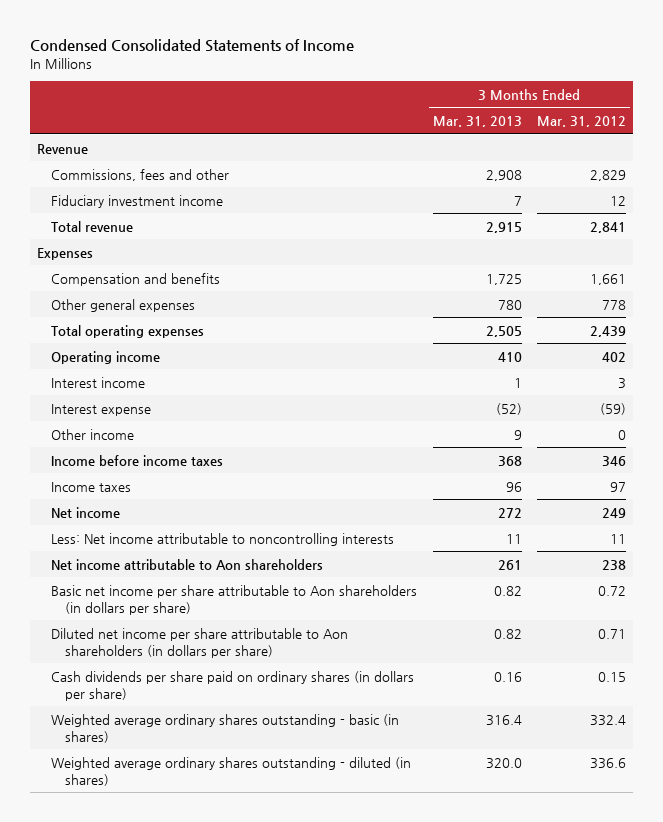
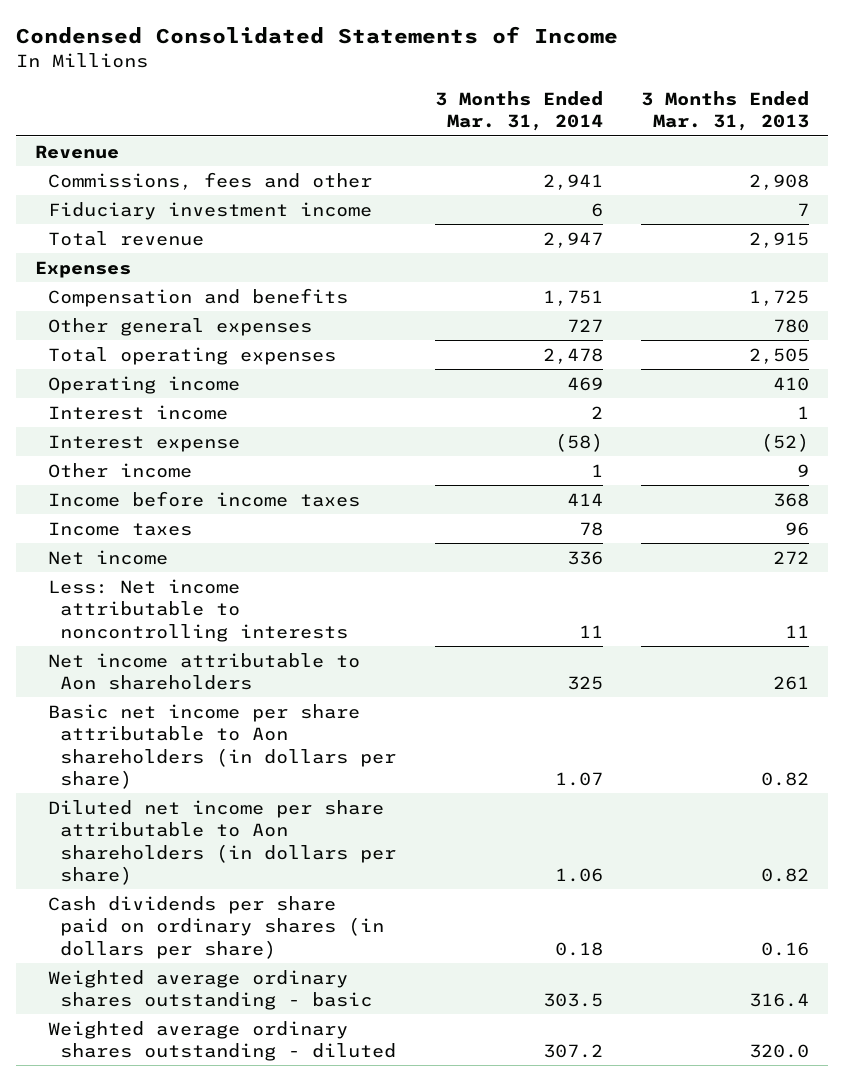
[536,116,626,128] Mar. 31, 2012 -> none
none -> [434,90,603,132] 3 Months Ended Mar. 31, 2014
[51,713,400,743] Weighted average ordinary shares outstanding - basic (in shares) -> [47,969,372,1011] Weighted average ordinary shares outstanding - basic
[51,756,412,786] Weighted average ordinary shares outstanding - diluted (in shares) -> [47,1020,396,1062] Weighted average ordinary shares outstanding - diluted

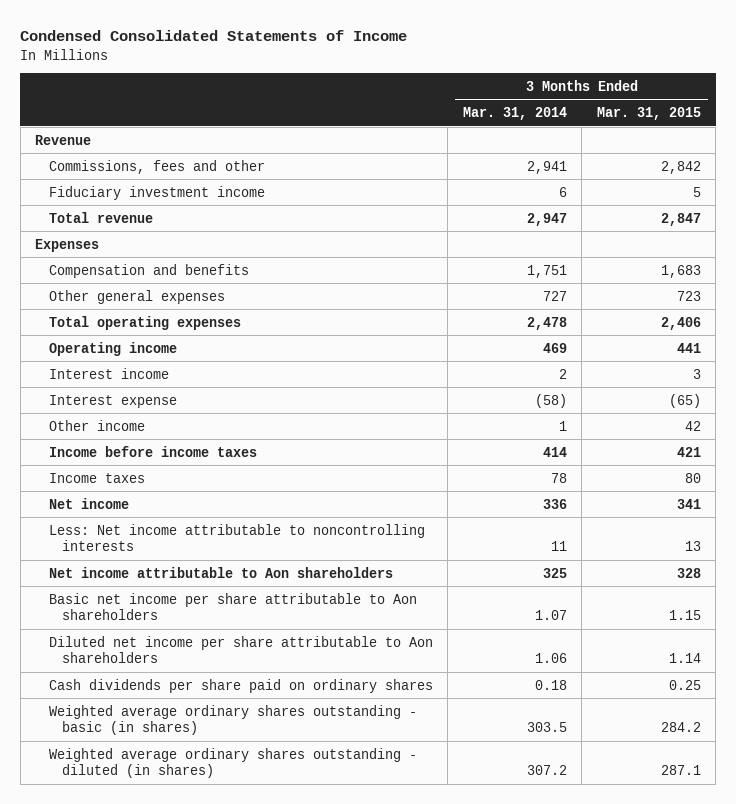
[641,90,810,132] 3 Months Ended Mar. 31, 2013 -> none
none -> [596,107,701,121] Mar. 31, 2015
[47,703,396,790] Basic net income per share attributable to Aon shareholders (in dollars per share) -> [48,592,417,620] Basic net income per share attributable to Aon shareholders
[47,799,396,886] Diluted net income per share attributable to Aon shareholders (in dollars per share) -> [48,635,433,663] Diluted net income per share attributable to Aon shareholders
[47,895,384,959] Cash dividends per share paid on ordinary shares (in dollars per share) -> [48,678,433,693] Cash dividends per share paid on ordinary shares
[47,969,372,1011] Weighted average ordinary shares outstanding - basic -> [48,704,417,735] Weighted average ordinary shares outstanding - basic (in shares)
[47,1020,396,1062] Weighted average ordinary shares outstanding - diluted -> [48,747,417,778] Weighted average ordinary shares outstanding - diluted (in shares)

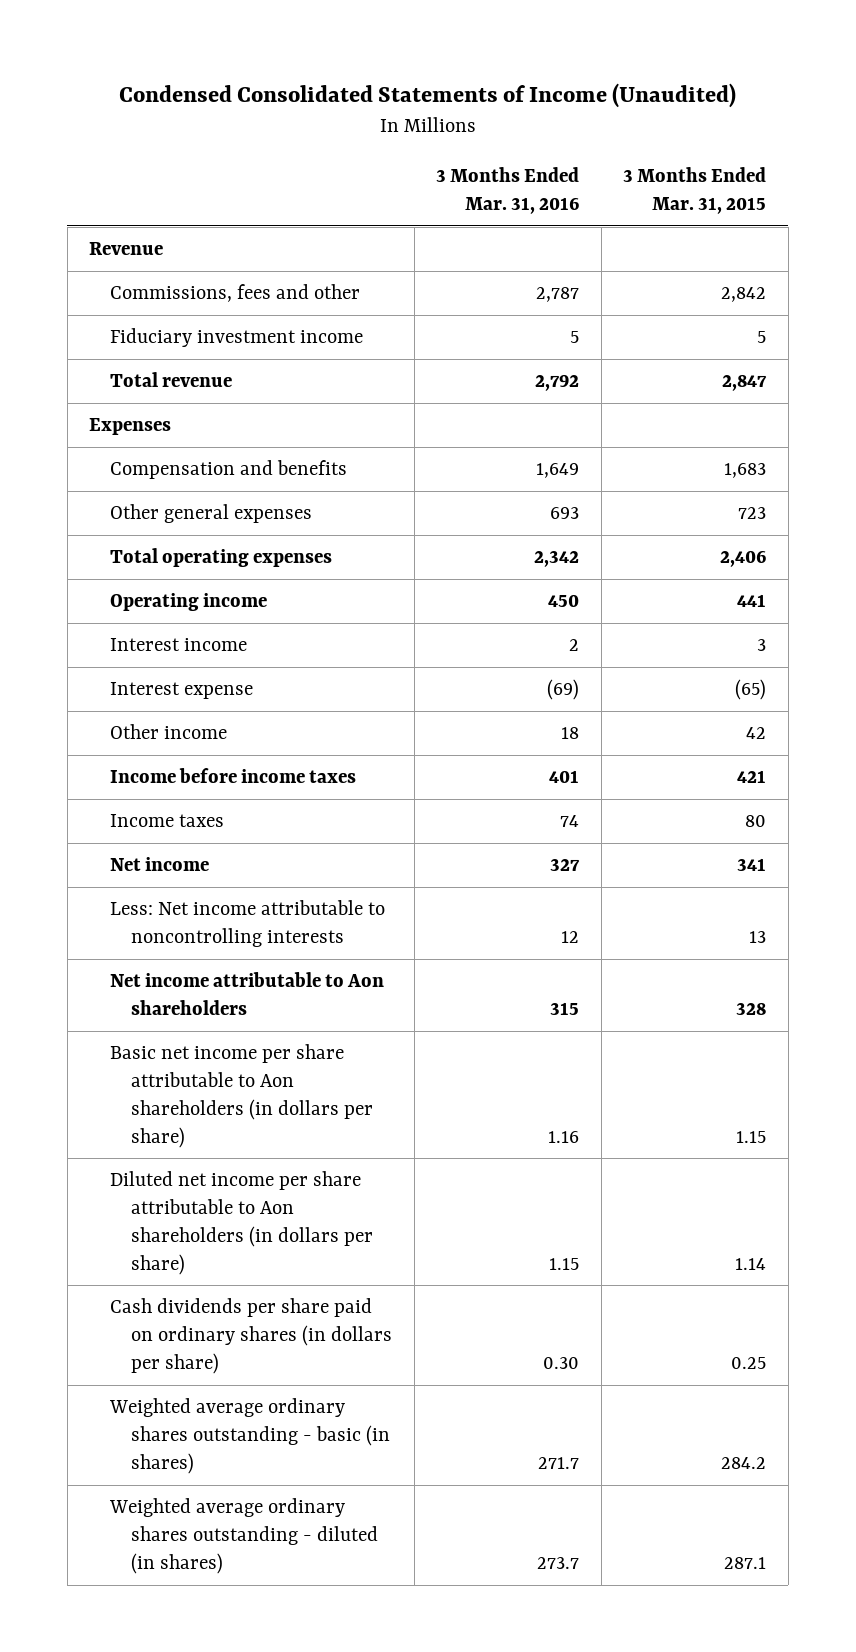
[20,30,408,42] Condensed Consolidated Statements of Income -> [118,82,736,108] Condensed Consolidated Statements of Income (Unaudited)
[462,107,567,121] Mar. 31, 2014 -> none
none -> [436,167,580,215] 3 Months Ended Mar. 31, 2016
[48,592,417,620] Basic net income per share attributable to Aon shareholders -> [110,1044,374,1148] Basic net income per share attributable to Aon shareholders (in dollars per share)
[48,635,433,663] Diluted net income per share attributable to Aon shareholders -> [110,1171,374,1275] Diluted net income per share attributable to Aon shareholders (in dollars per share)
[48,678,433,693] Cash dividends per share paid on ordinary shares -> [110,1298,393,1375] Cash dividends per share paid on ordinary shares (in dollars per share)

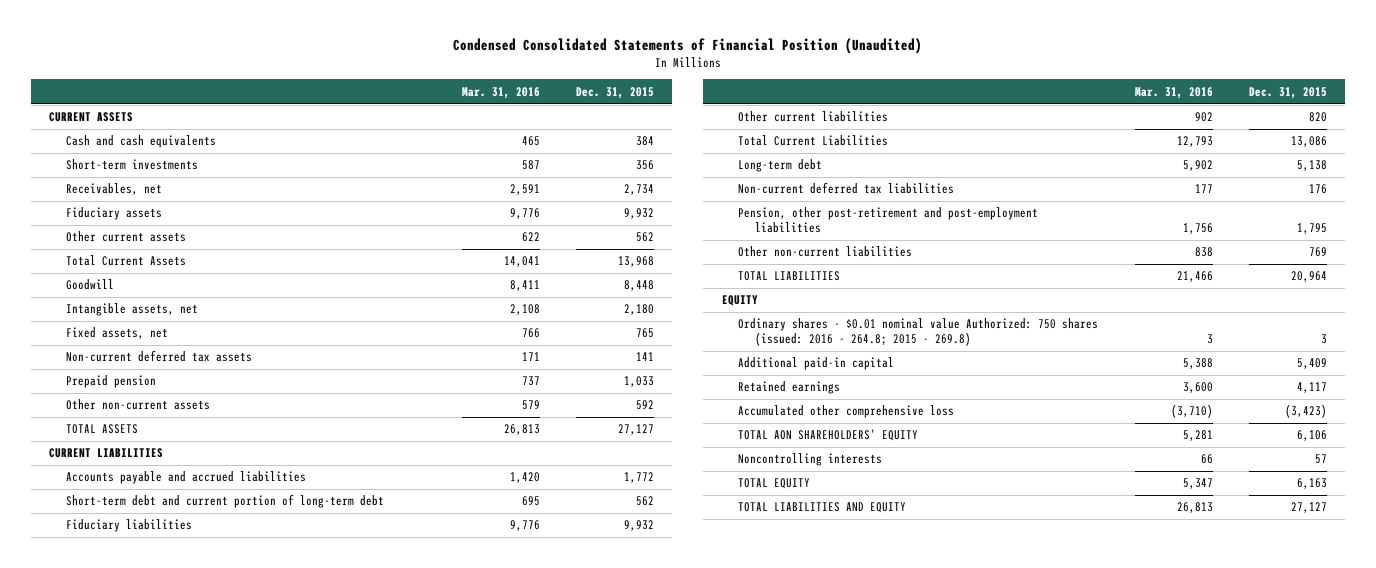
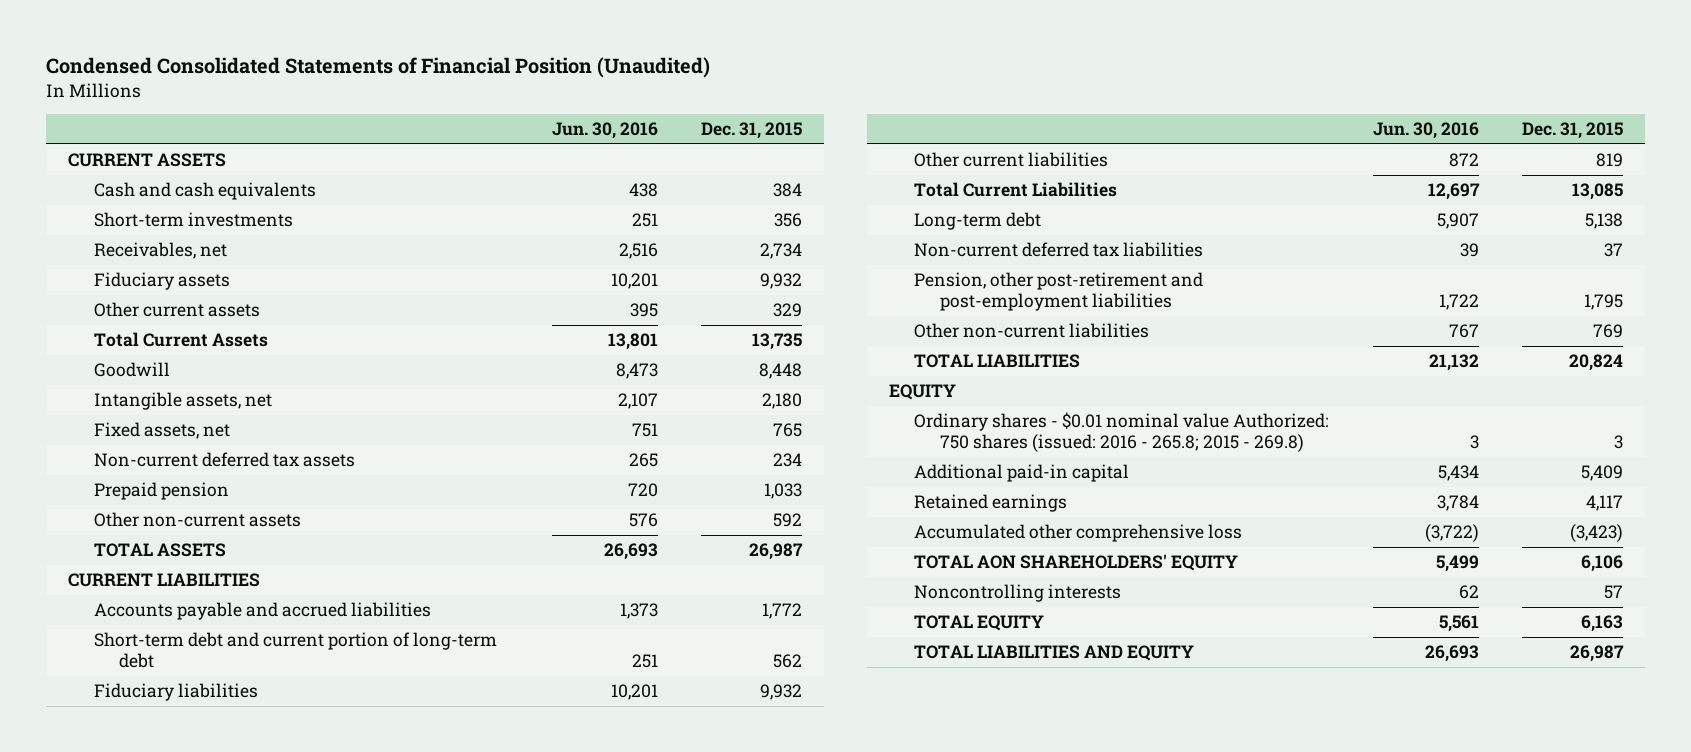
[461,86,540,99] Mar. 31, 2016 -> none
none -> [551,122,658,140] Jun. 30, 2016
[636,232,655,243] 562 -> [773,303,803,318] 329
[618,256,655,268] 13,968 -> [752,333,803,351] 13,735
[636,352,655,362] 141 -> [773,453,803,468] 234
[618,424,655,436] 27,127 -> [749,543,804,561] 26,987
[1309,112,1328,123] 820 -> [1596,153,1624,168] 819
[1291,136,1328,148] 13,086 -> [1572,183,1624,201] 13,085
[1309,184,1328,195] 176 -> [1604,243,1624,258] 37
[1291,271,1328,283] 20,964 -> [1569,354,1624,372] 20,824
[738,318,1099,346] Ordinary shares - $0.01 nominal value Authorized: 750 shares (issued: 2016 - 264.8; 2015 - 269.8) -> [914,412,1330,453] Ordinary shares - $0.01 nominal value Authorized: 750 shares (issued: 2016 - 265.8; 2015 - 269.8)
[1291,502,1328,514] 27,127 -> [1570,645,1625,663] 26,987

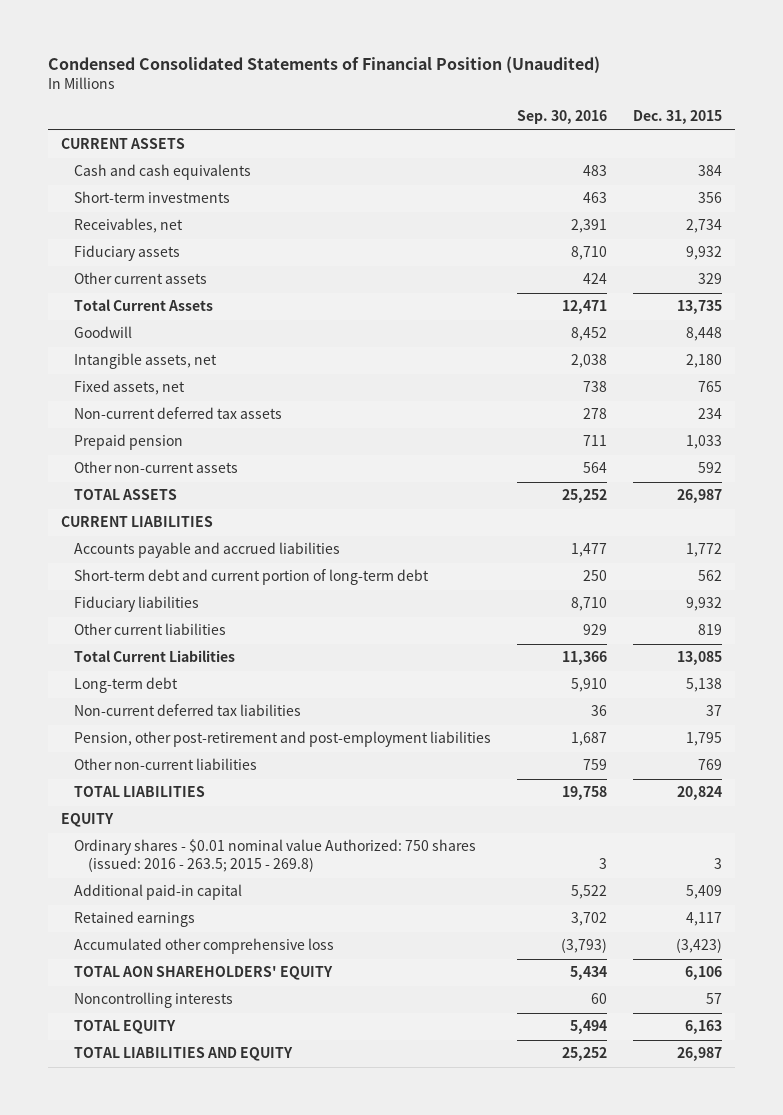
[551,122,658,140] Jun. 30, 2016 -> none
none -> [517,110,608,125] Sep. 30, 2016
[914,412,1330,453] Ordinary shares - $0.01 nominal value Authorized: 750 shares (issued: 2016 - 265.8; 2015 - 269.8) -> [74,839,477,873] Ordinary shares - $0.01 nominal value Authorized: 750 shares (issued: 2016 - 263.5; 2015 - 269.8)

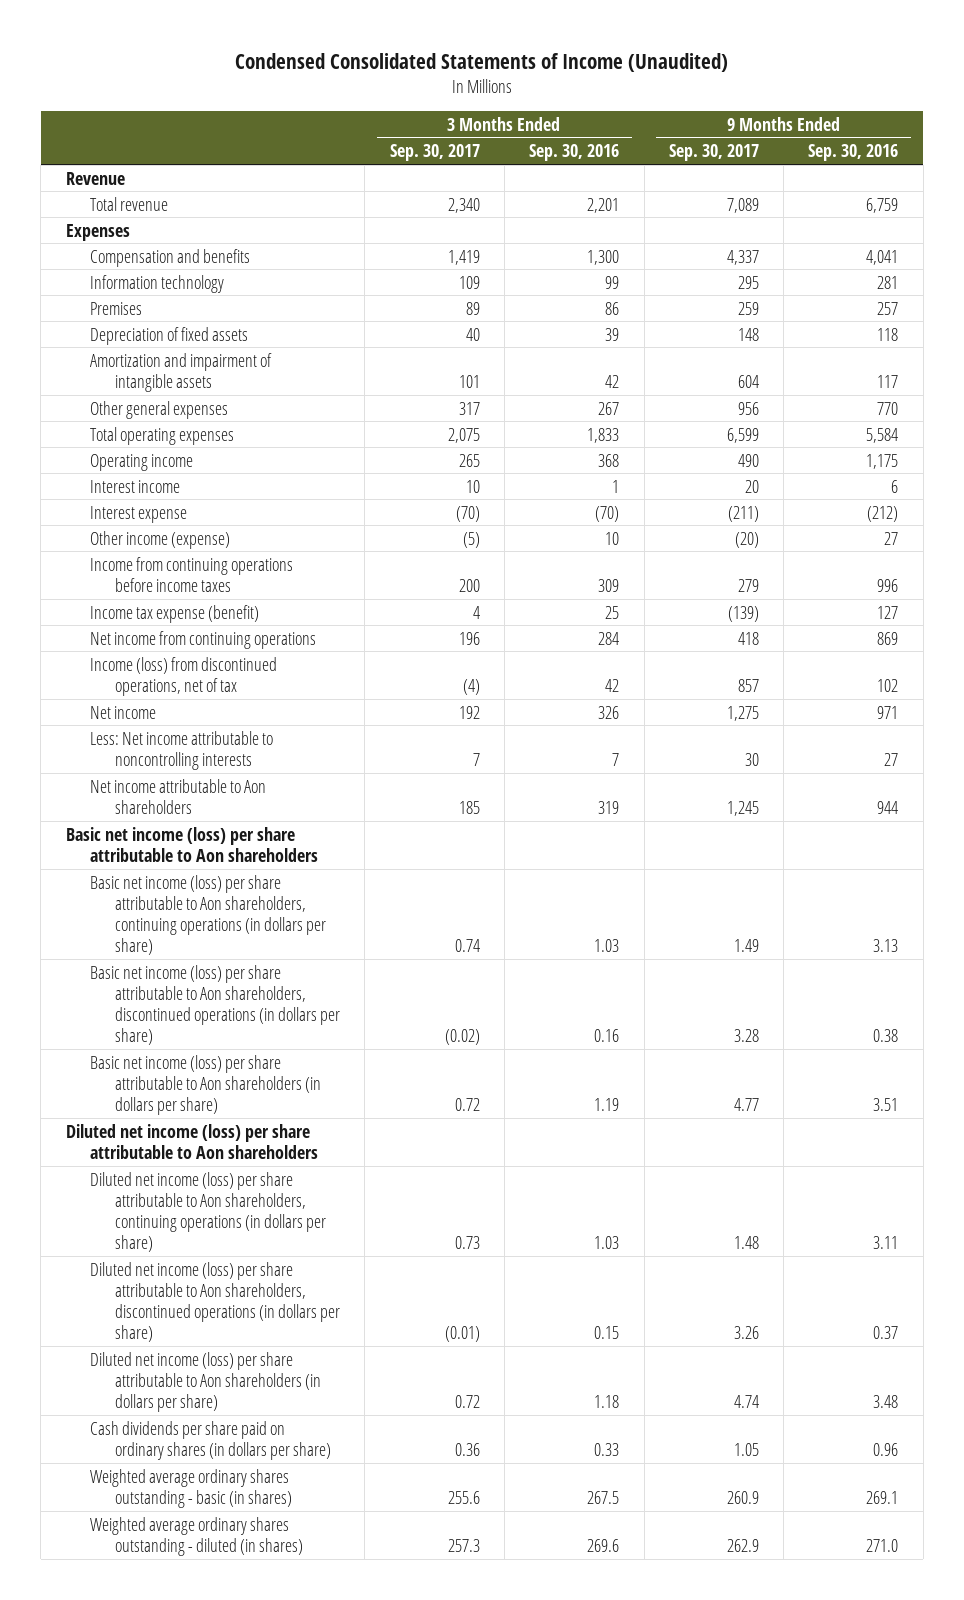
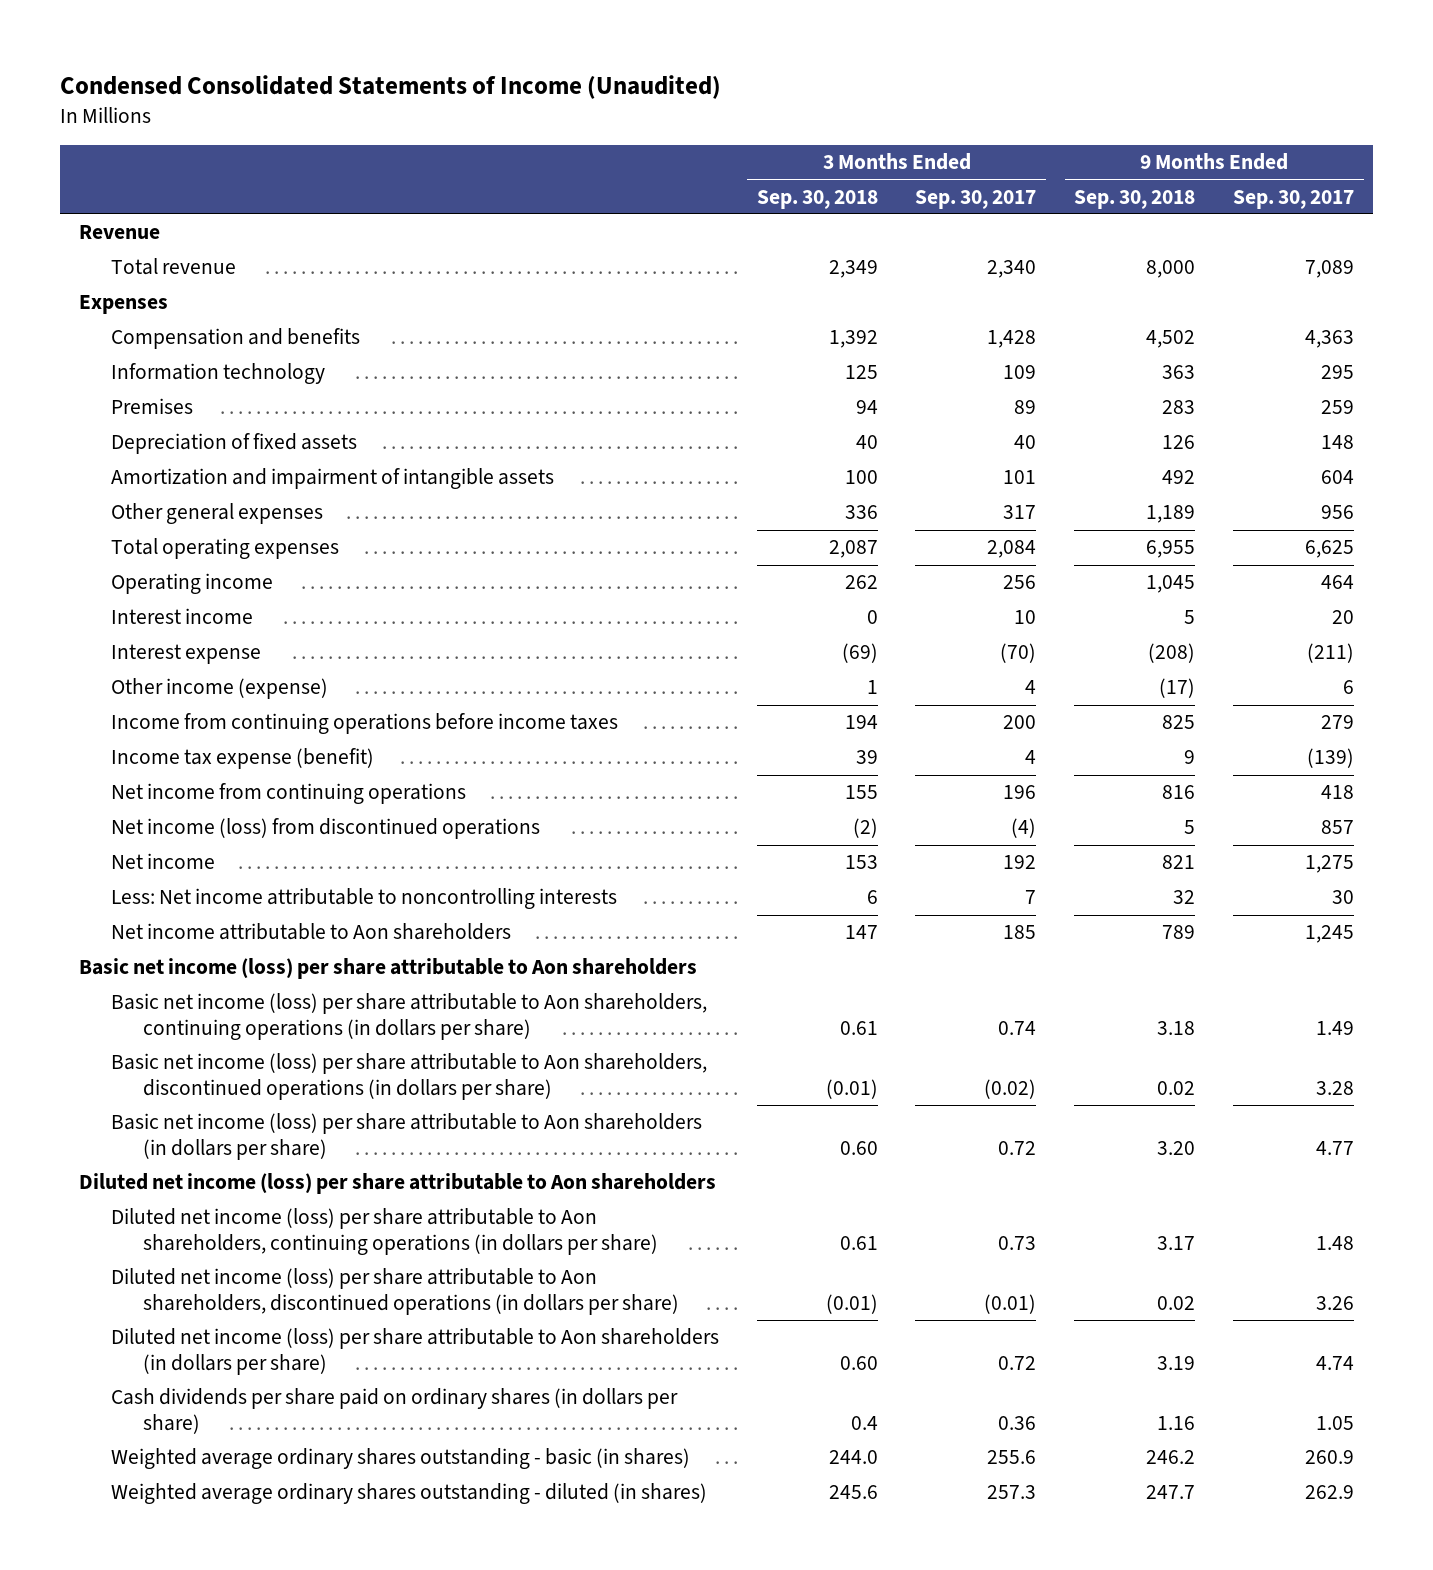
[529,144,620,162] Sep. 30, 2016 -> none
[808,144,899,162] Sep. 30, 2016 -> none
none -> [756,189,878,209] Sep. 30, 2018
none -> [1074,189,1196,209] Sep. 30, 2018
[447,249,480,265] 1,419 -> [987,330,1037,349] 1,428
[726,249,759,265] 4,337 -> [1305,330,1355,349] 4,363
[447,427,480,443] 2,075 -> [987,540,1037,559] 2,084
[726,427,759,443] 6,599 -> [1305,540,1355,559] 6,625
[458,453,480,467] 265 -> [1003,575,1037,590] 256
[737,453,759,467] 490 -> [1321,575,1355,590] 464
[462,531,480,548] (5) -> [1025,680,1037,695] 4
[734,531,759,548] (20) -> [1343,680,1355,695] 6
[90,656,278,696] Income (loss) from discontinued operations, net of tax -> [110,818,540,840] Net income (loss) from discontinued operations

